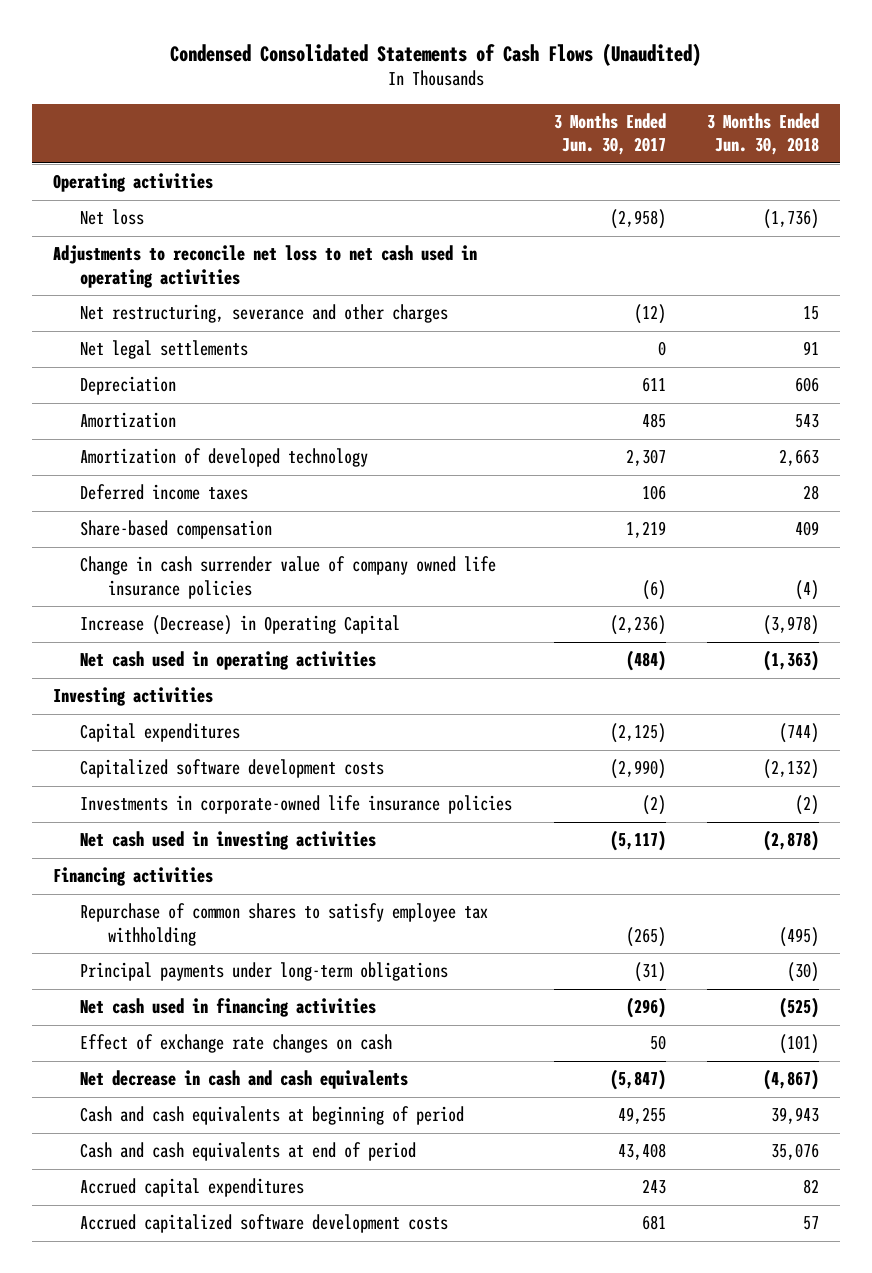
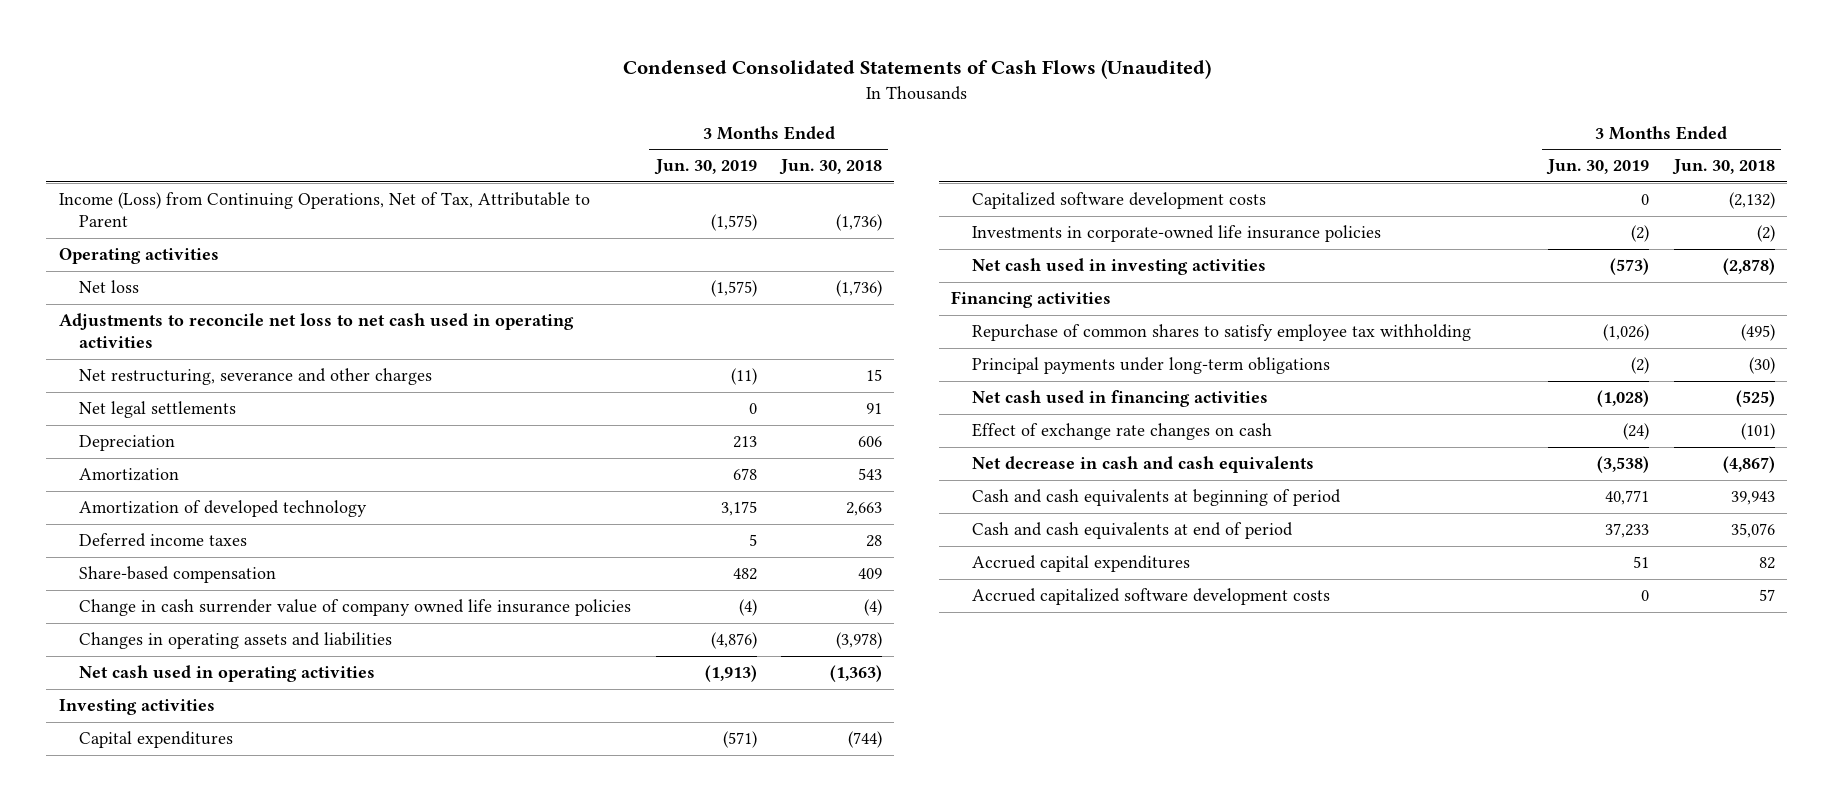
[553,113,666,156] 3 Months Ended Jun. 30, 2017 -> none
none -> [653,159,757,176] Jun. 30, 2019
none -> [58,192,590,228] Income (Loss) from Continuing Operations, Net of Tax, Attributable to Parent
[80,615,401,636] Increase (Decrease) in Operating Capital -> [79,632,393,650] Changes in operating assets and liabilities

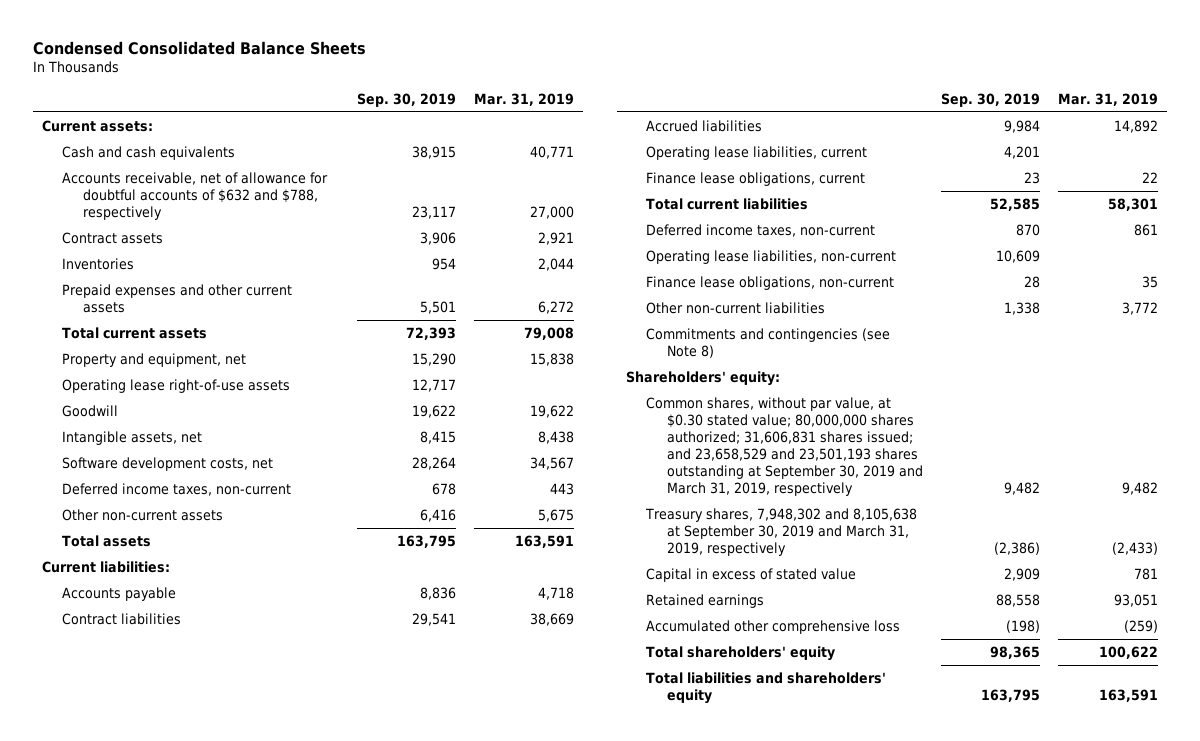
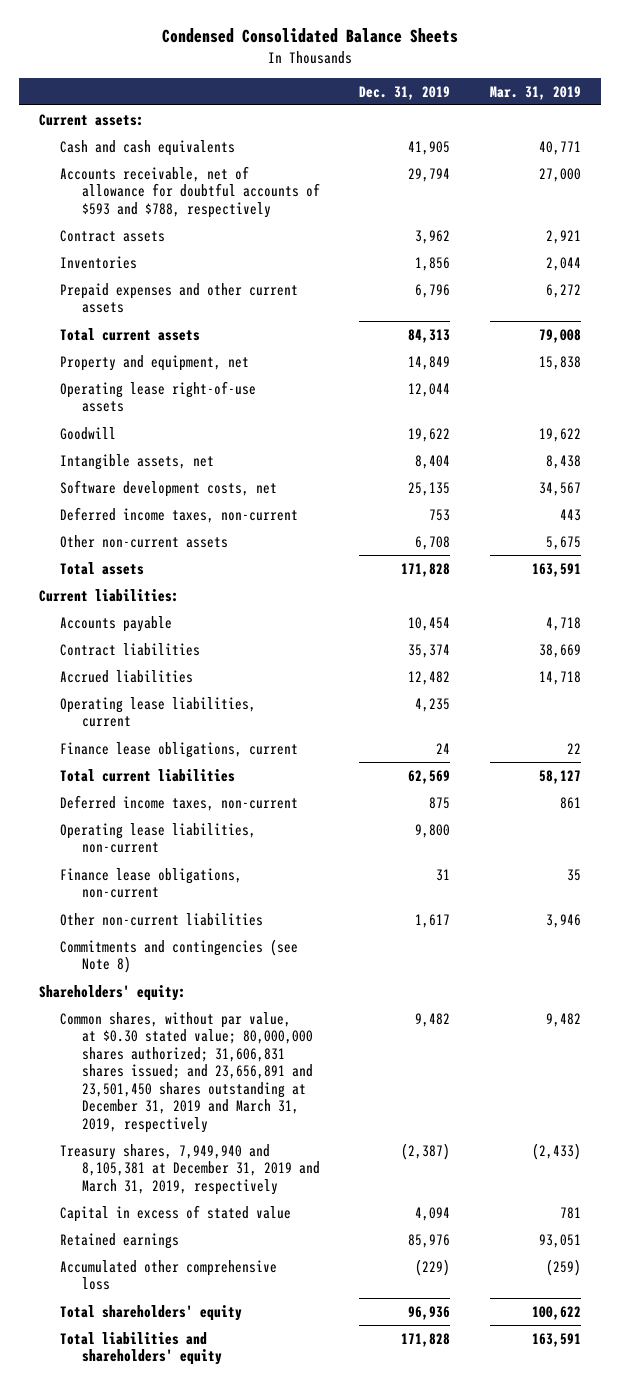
[356,92,456,107] Sep. 30, 2019 -> none
none -> [359,85,451,100] Dec. 31, 2019
[62,171,329,220] Accounts receivable, net of allowance for doubtful accounts of $632 and $788, respectively -> [60,165,320,218] Accounts receivable, net of allowance for doubtful accounts of $593 and $788, respectively
[1113,119,1158,133] 14,892 -> [539,670,582,685] 14,718
[1107,197,1158,211] 58,301 -> [539,769,582,784] 58,127
[1121,301,1158,315] 3,772 -> [546,913,582,928] 3,946
[646,396,923,496] Common shares, without par value, at $0.30 stated value; 80,000,000 shares authorized; 31,606,831 shares issued; and 23,658,529 and 23,501,193 shares outstanding at September 30, 2019 and March 31, 2019, respectively -> [60,1011,313,1133] Common shares, without par value, at $0.30 stated value; 80,000,000 shares authorized; 31,606,831 shares issued; and 23,656,891 and 23,501,450 shares outstanding at December 31, 2019 and March 31, 2019, respectively
[645,507,918,556] Treasury shares, 7,948,302 and 8,105,638 at September 30, 2019 and March 31, 2019, respectively -> [60,1143,320,1195] Treasury shares, 7,949,940 and 8,105,381 at December 31, 2019 and March 31, 2019, respectively

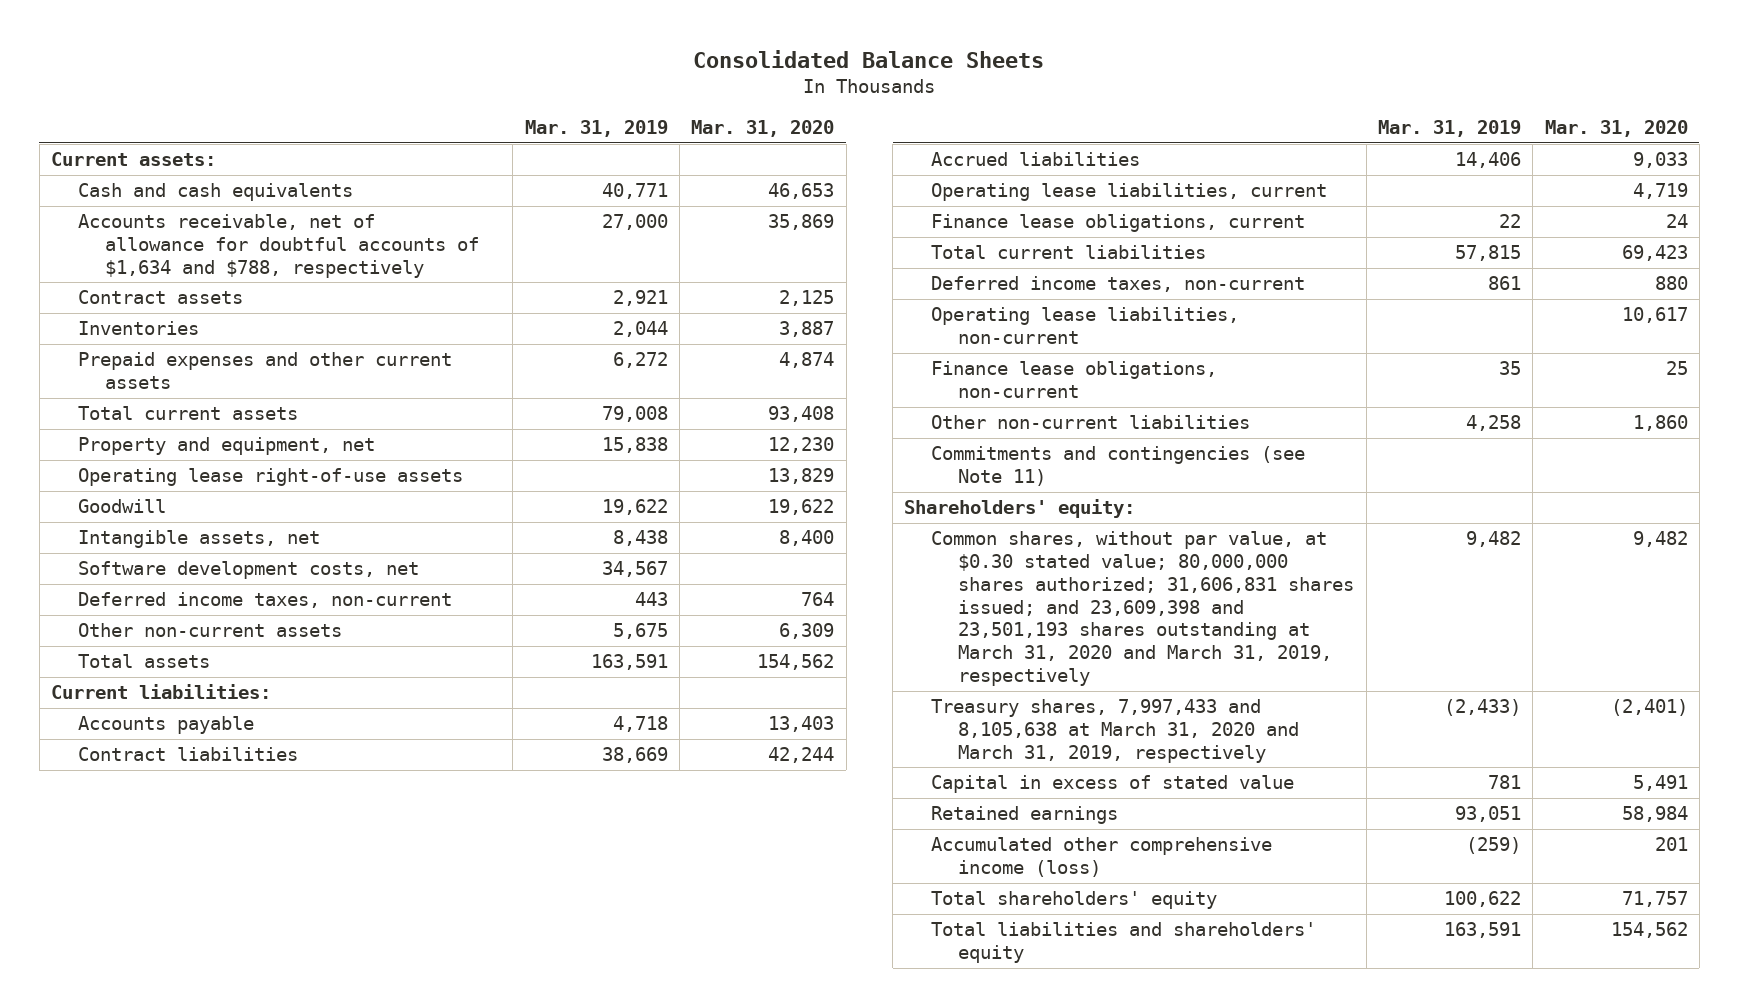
[161,28,458,44] Condensed Consolidated Balance Sheets -> [693,50,1045,69] Consolidated Balance Sheets
[359,85,451,100] Dec. 31, 2019 -> none
none -> [691,120,835,138] Mar. 31, 2020
[60,165,320,218] Accounts receivable, net of allowance for doubtful accounts of $593 and $788, respectively -> [78,214,480,278] Accounts receivable, net of allowance for doubtful accounts of $1,634 and $788, respectively
[539,670,582,685] 14,718 -> [1454,152,1521,169] 14,406
[539,769,582,784] 58,127 -> [1454,245,1521,262] 57,815
[546,913,582,928] 3,946 -> [1465,415,1521,432] 4,258
[60,938,299,974] Commitments and contingencies (see Note 8) -> [931,446,1306,486] Commitments and contingencies (see Note 11)
[60,1011,313,1133] Common shares, without par value, at $0.30 stated value; 80,000,000 shares authorized; 31,606,831 shares issued; and 23,656,891 and 23,501,450 shares outstanding at December 31, 2019 and March 31, 2019, respectively -> [931,531,1355,687] Common shares, without par value, at $0.30 stated value; 80,000,000 shares authorized; 31,606,831 shares issued; and 23,609,398 and 23,501,193 shares outstanding at March 31, 2020 and March 31, 2019, respectively
[60,1143,320,1195] Treasury shares, 7,949,940 and 8,105,381 at December 31, 2019 and March 31, 2019, respectively -> [931,699,1300,763] Treasury shares, 7,997,433 and 8,105,638 at March 31, 2020 and March 31, 2019, respectively
[60,1259,278,1291] Accumulated other comprehensive loss -> [931,837,1273,877] Accumulated other comprehensive income (loss)

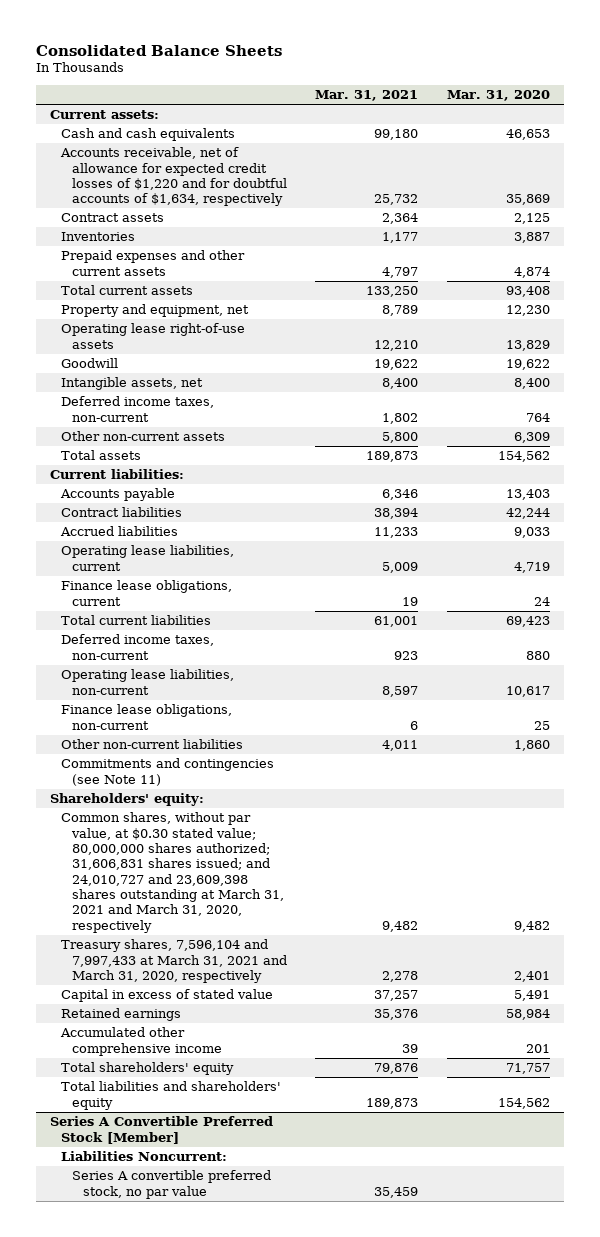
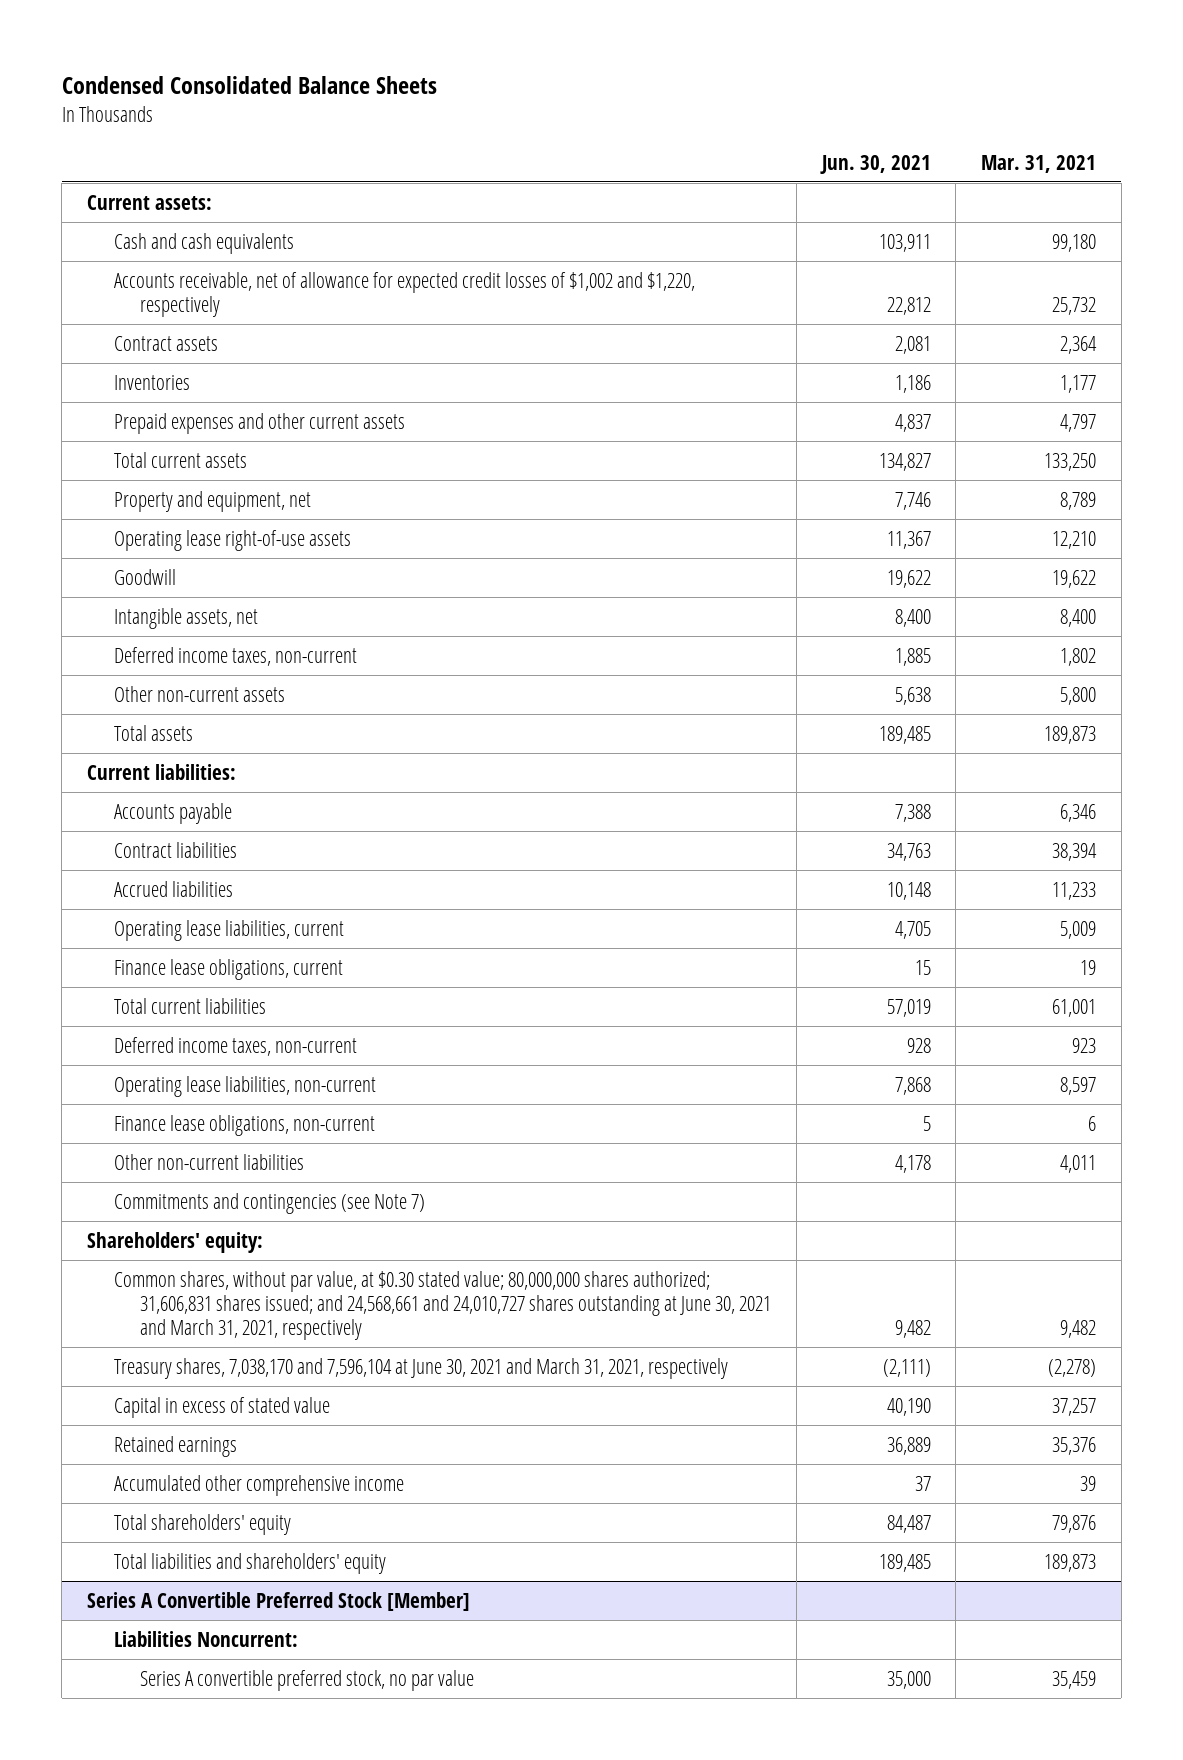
[36,44,283,56] Consolidated Balance Sheets -> [61,76,437,95] Condensed Consolidated Balance Sheets
[446,90,550,102] Mar. 31, 2020 -> none
none -> [819,154,931,174] Jun. 30, 2021
[60,147,287,207] Accounts receivable, net of allowance for expected credit losses of $1,220 and for doubtful accounts of $1,634, respectively -> [113,271,695,318] Accounts receivable, net of allowance for expected credit losses of $1,002 and $1,220, respectively
[61,758,275,786] Commitments and contingencies (see Note 11) -> [113,1192,425,1214] Commitments and contingencies (see Note 7)
[61,812,284,933] Common shares, without par value, at $0.30 stated value; 80,000,000 shares authorized; 31,606,831 shares issued; and 24,010,727 and 23,609,398 shares outstanding at March 31, 2021 and March 31, 2020, respectively -> [113,1270,772,1341] Common shares, without par value, at $0.30 stated value; 80,000,000 shares authorized; 31,606,831 shares issued; and 24,568,661 and 24,010,727 shares outstanding at June 30, 2021 and March 31, 2021, respectively
[61,939,287,983] Treasury shares, 7,596,104 and 7,997,433 at March 31, 2021 and March 31, 2020, respectively -> [113,1357,728,1379] Treasury shares, 7,038,170 and 7,596,104 at June 30, 2021 and March 31, 2021, respectively
[382,970,419,982] 2,278 -> [1048,1358,1097,1377] (2,278)

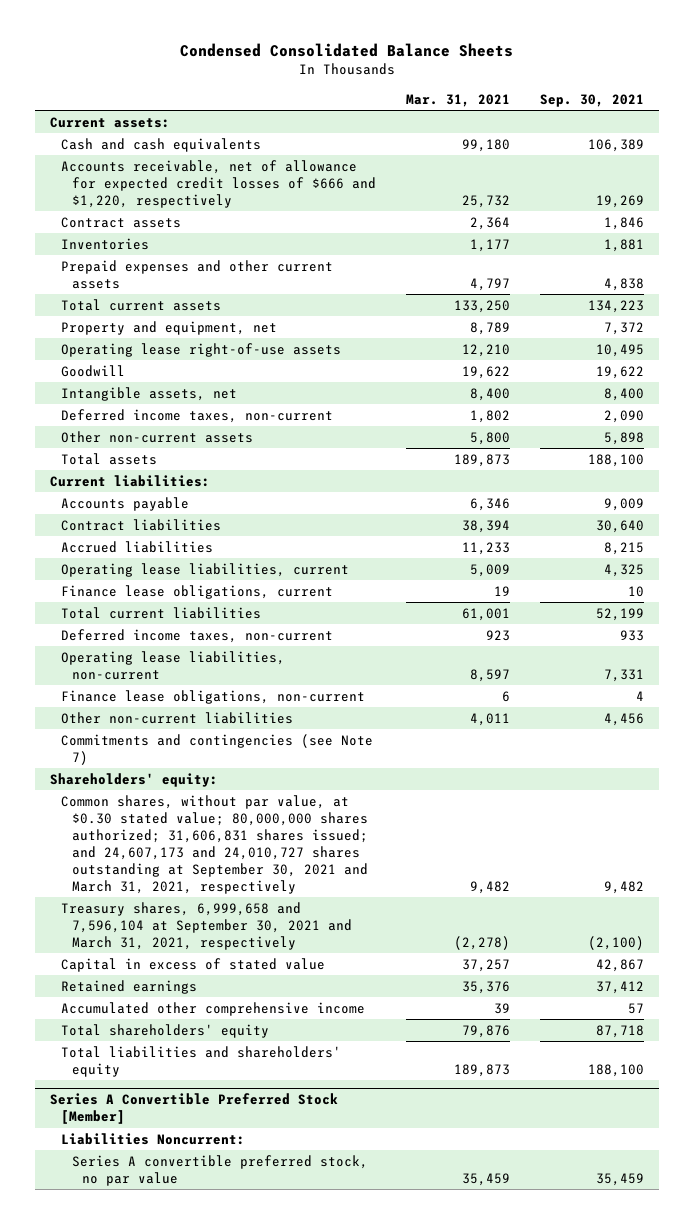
[819,154,931,174] Jun. 30, 2021 -> none
none -> [540,93,645,107] Sep. 30, 2021
[113,271,695,318] Accounts receivable, net of allowance for expected credit losses of $1,002 and $1,220, respectively -> [61,159,376,208] Accounts receivable, net of allowance for expected credit losses of $666 and $1,220, respectively
[113,1270,772,1341] Common shares, without par value, at $0.30 stated value; 80,000,000 shares authorized; 31,606,831 shares issued; and 24,568,661 and 24,010,727 shares outstanding at June 30, 2021 and March 31, 2021, respectively -> [61,794,368,894] Common shares, without par value, at $0.30 stated value; 80,000,000 shares authorized; 31,606,831 shares issued; and 24,607,173 and 24,010,727 shares outstanding at September 30, 2021 and March 31, 2021, respectively
[113,1357,728,1379] Treasury shares, 7,038,170 and 7,596,104 at June 30, 2021 and March 31, 2021, respectively -> [61,901,352,950] Treasury shares, 6,999,658 and 7,596,104 at September 30, 2021 and March 31, 2021, respectively

